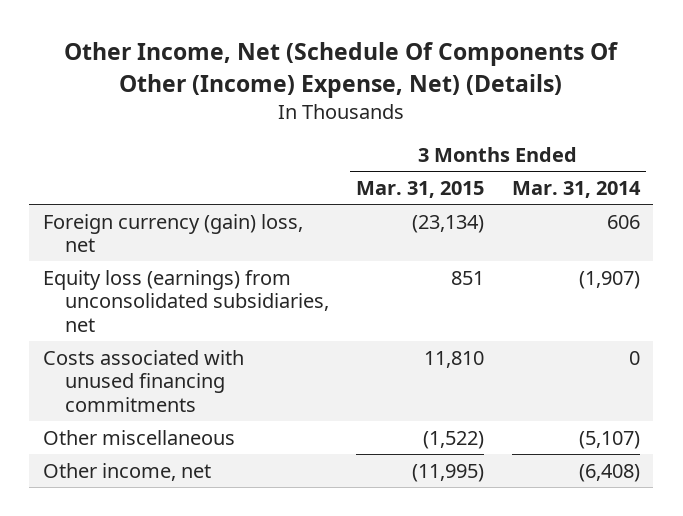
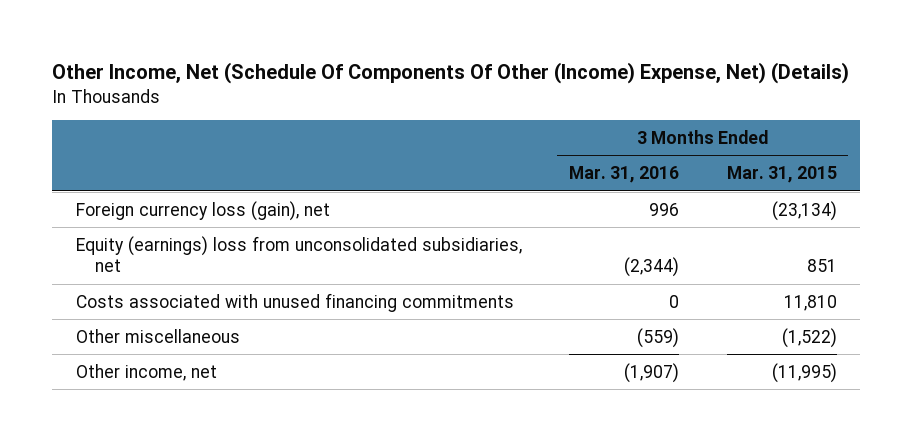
[511,180,641,198] Mar. 31, 2014 -> none
none -> [569,166,680,184] Mar. 31, 2016
[42,213,303,253] Foreign currency (gain) loss, net -> [75,200,330,221] Foreign currency loss (gain), net
[42,269,330,332] Equity loss (earnings) from unconsolidated subsidiaries, net -> [75,235,522,273] Equity (earnings) loss from unconsolidated subsidiaries, net

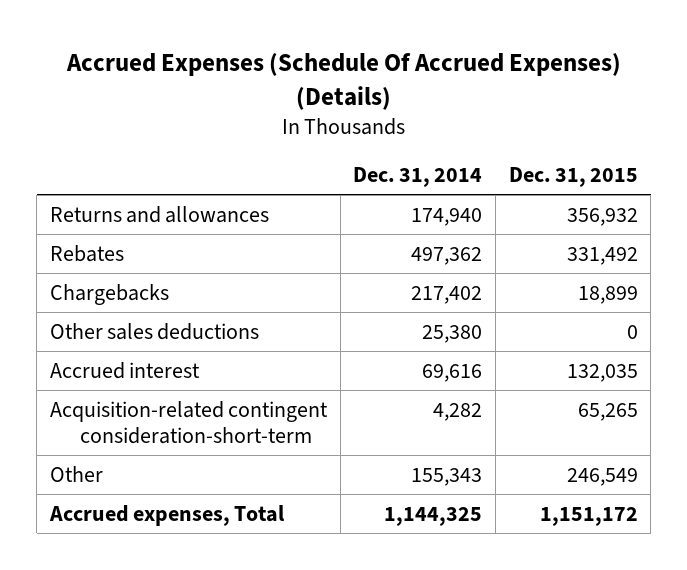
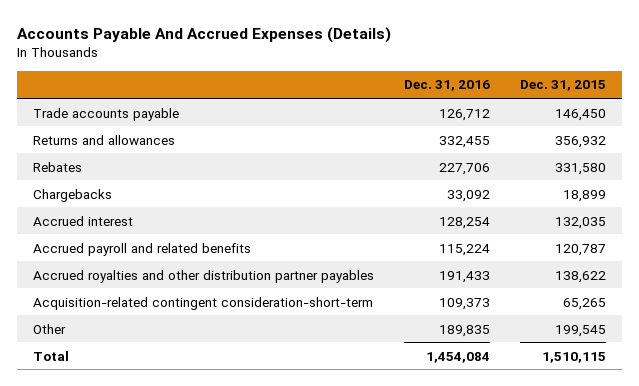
[65,52,621,110] Accrued Expenses (Schedule Of Accrued Expenses) (Details) -> [17,26,392,43] Accounts Payable And Accrued Expenses (Details)
[353,167,483,188] Dec. 31, 2014 -> none
none -> [404,80,491,92] Dec. 31, 2016
none -> [32,107,179,121] Trade accounts payable
[566,246,638,265] 331,492 -> [555,162,607,175] 331,580
[49,322,259,340] Other sales deductions -> none
none -> [32,242,251,256] Accrued payroll and related benefits
none -> [32,269,374,283] Accrued royalties and other distribution partner payables
[566,467,638,486] 246,549 -> [555,324,607,337] 199,545
[48,504,285,526] Accrued expenses, Total -> [32,350,69,361] Total
[539,506,638,526] 1,151,172 -> [542,351,607,363] 1,510,115

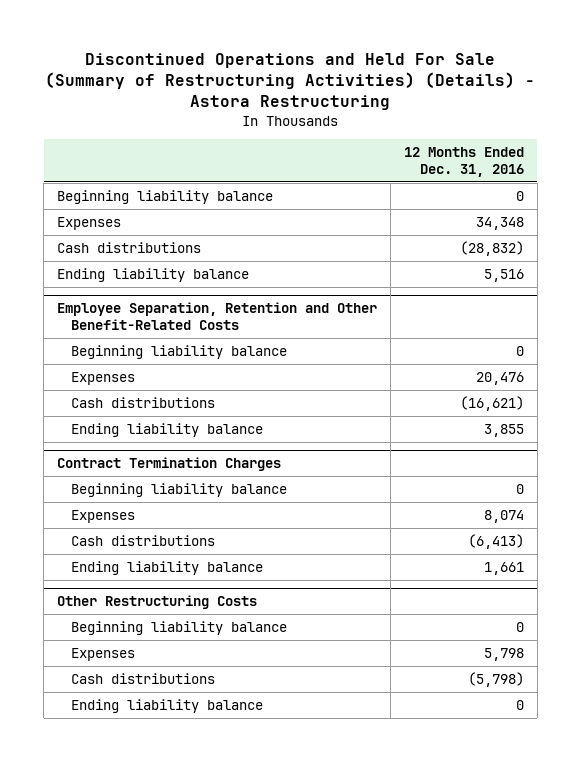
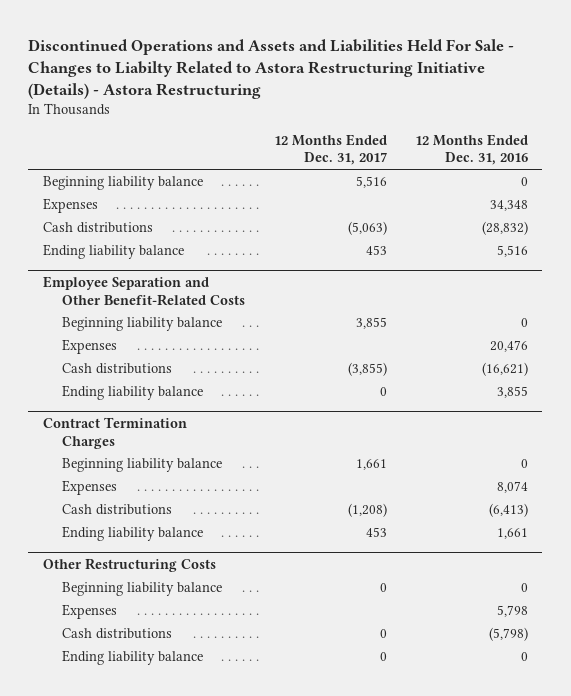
[45,52,536,111] Discontinued Operations and Held For Sale (Summary of Restructuring Activities) (Details) - Astora Restructuring -> [28,38,515,100] Discontinued Operations and Assets and Liabilities Held For Sale - Changes to Liabilty Related to Astora Restructuring Initiative (Details) - Astora Restructuring
none -> [273,133,387,166] 12 Months Ended Dec. 31, 2017
[57,302,378,330] Employee Separation, Retention and Other Benefit-Related Costs -> [42,275,246,306] Employee Separation and Other Benefit-Related Costs

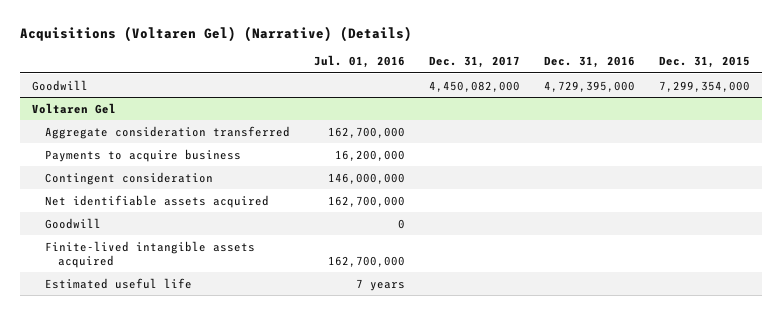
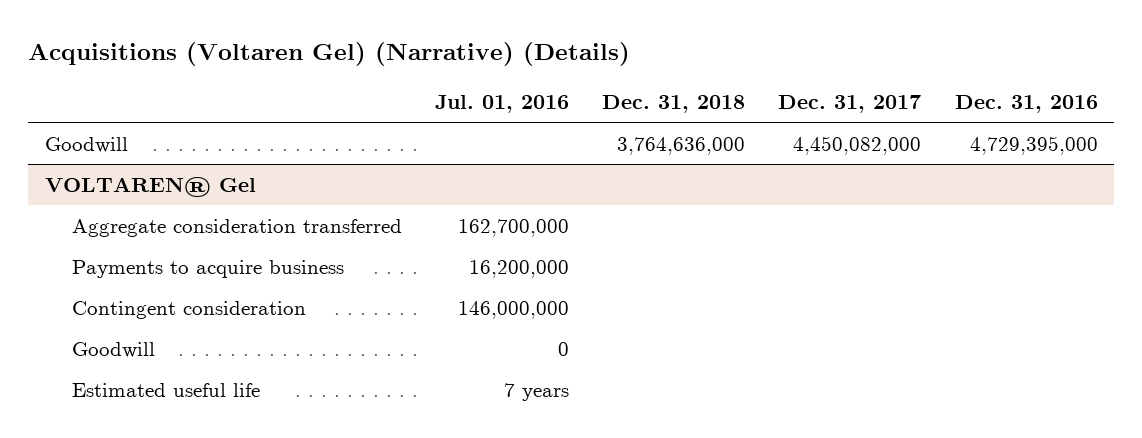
[659,56,751,69] Dec. 31, 2015 -> none
none -> [602,94,746,113] Dec. 31, 2018
[31,102,116,114] Voltaren Gel -> [44,176,256,197] VOLTAREN® Gel
[44,194,269,208] Net identifiable assets acquired -> none
[44,240,255,268] Finite-lived intangible assets acquired -> none

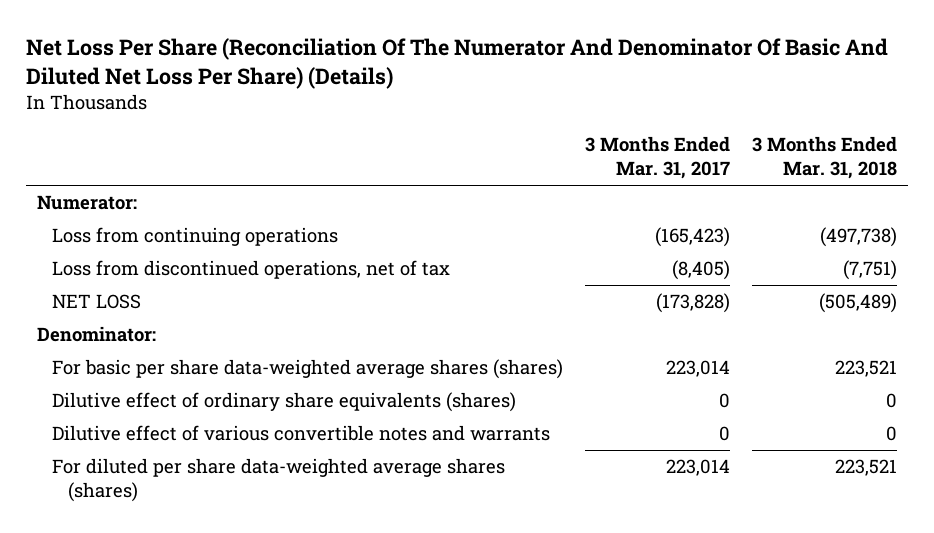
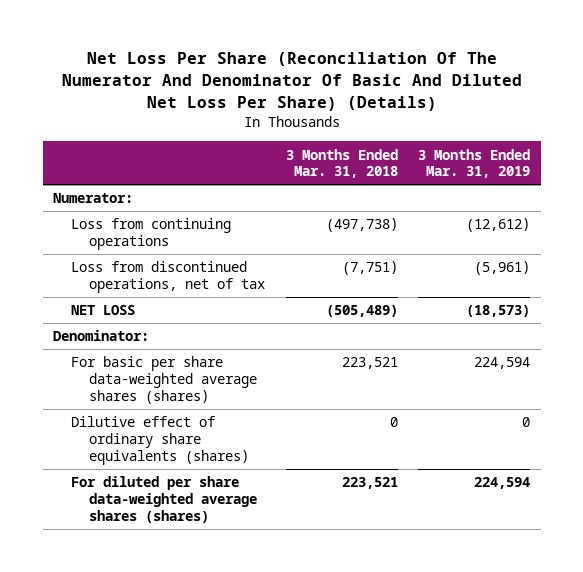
[585,136,731,180] 3 Months Ended Mar. 31, 2017 -> none
none -> [418,148,531,179] 3 Months Ended Mar. 31, 2019
[52,425,551,442] Dilutive effect of various convertible notes and warrants -> none

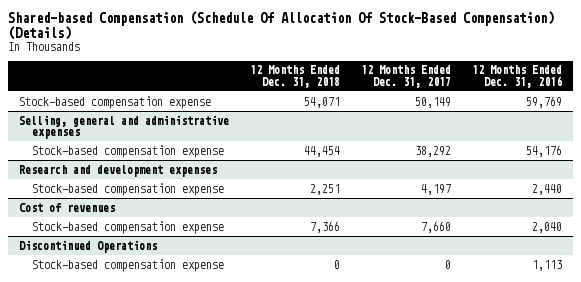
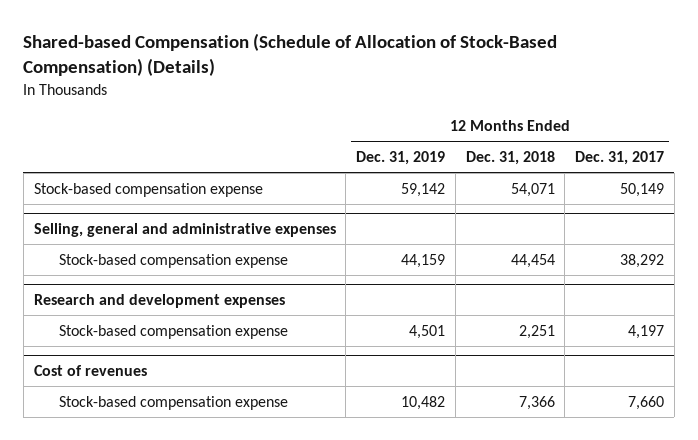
[8,11,555,41] Shared-based Compensation (Schedule Of Allocation Of Stock-Based Compensation) (Details) -> [23,33,558,77] Shared-based Compensation (Schedule of Allocation of Stock-Based Compensation) (Details)
[472,65,563,88] 12 Months Ended Dec. 31, 2016 -> none
none -> [356,150,446,165] Dec. 31, 2019
[18,239,157,253] Discontinued Operations -> none
[32,258,225,272] Stock-based compensation expense -> none

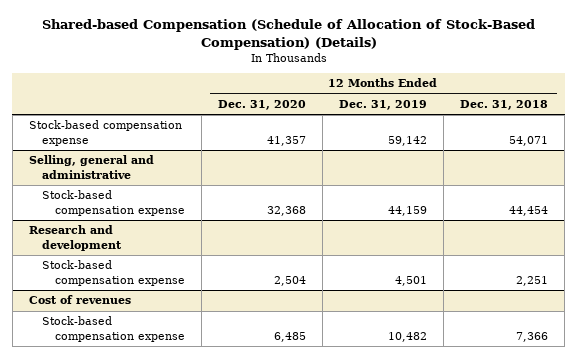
[575,150,665,165] Dec. 31, 2017 -> none
none -> [218,99,307,110] Dec. 31, 2020
[33,222,336,237] Selling, general and administrative expenses -> [28,155,154,179] Selling, general and administrative
[33,293,285,308] Research and development expenses -> [28,225,123,251] Research and development

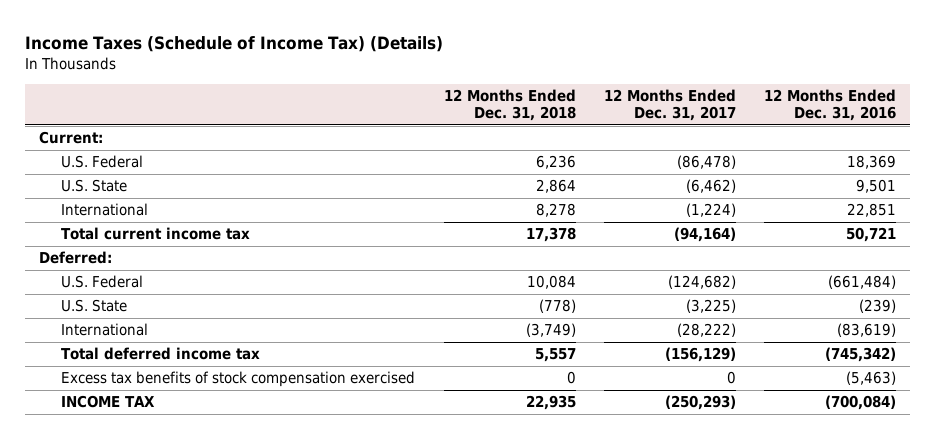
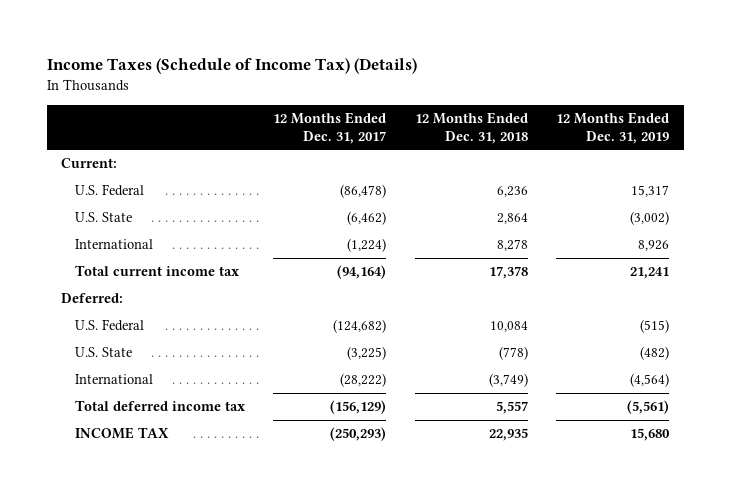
[764,89,897,122] 12 Months Ended Dec. 31, 2016 -> none
none -> [556,111,670,144] 12 Months Ended Dec. 31, 2019
[61,371,416,388] Excess tax benefits of stock compensation exercised -> none

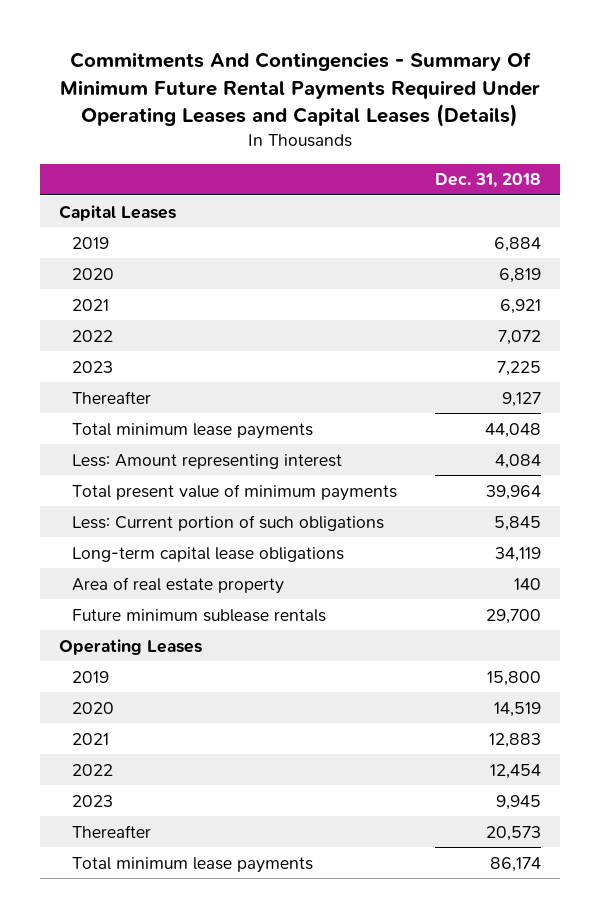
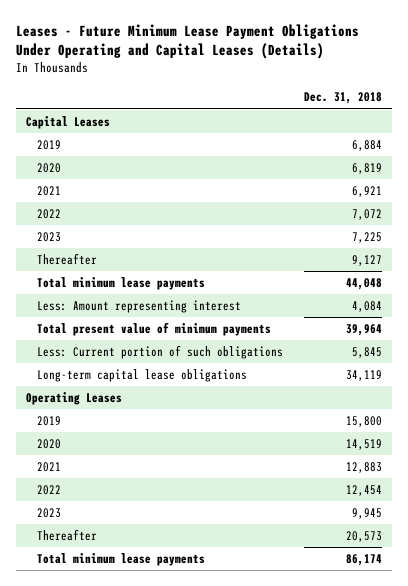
[59,52,540,128] Commitments And Contingencies - Summary Of Minimum Future Rental Payments Required Under Operating Leases and Capital Leases (Details) -> [15,23,359,60] Leases - Future Minimum Lease Payment Obligations Under Operating and Capital Leases (Details)
[72,576,285,594] Area of real estate property -> none
[72,608,327,622] Future minimum sublease rentals -> none

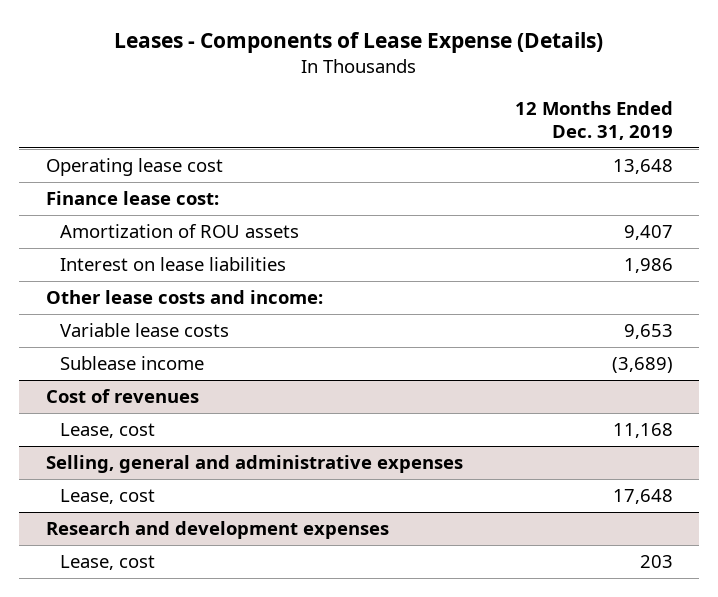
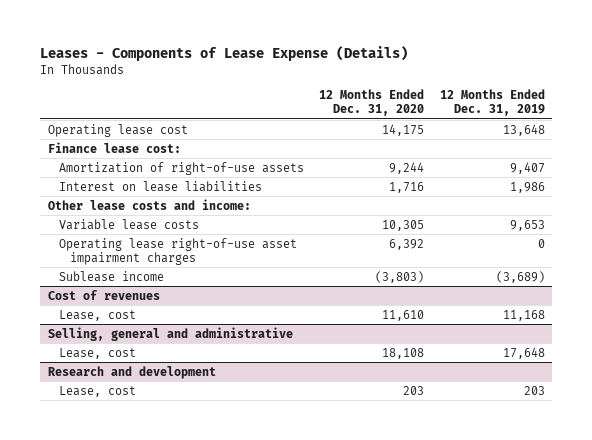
none -> [319,89,425,117] 12 Months Ended Dec. 31, 2020
[60,224,300,239] Amortization of ROU assets -> [58,161,304,175] Amortization of right-of-use assets
none -> [58,237,297,265] Operating lease right-of-use asset impairment charges
[45,455,463,474] Selling, general and administrative expenses -> [47,326,293,341] Selling, general and administrative
[45,521,389,540] Research and development expenses -> [47,365,216,379] Research and development

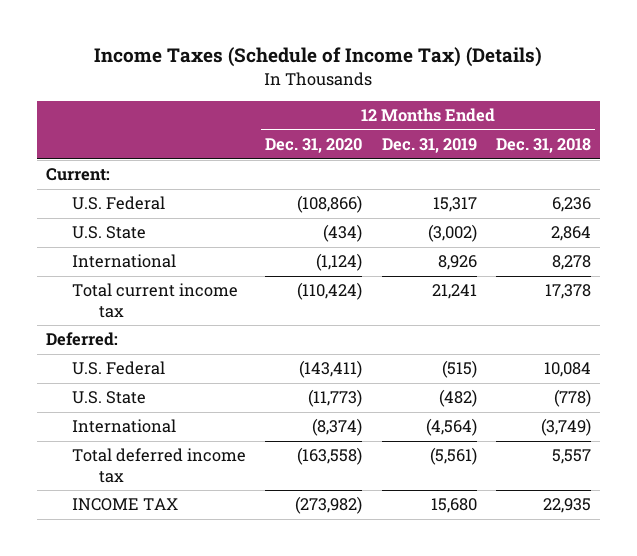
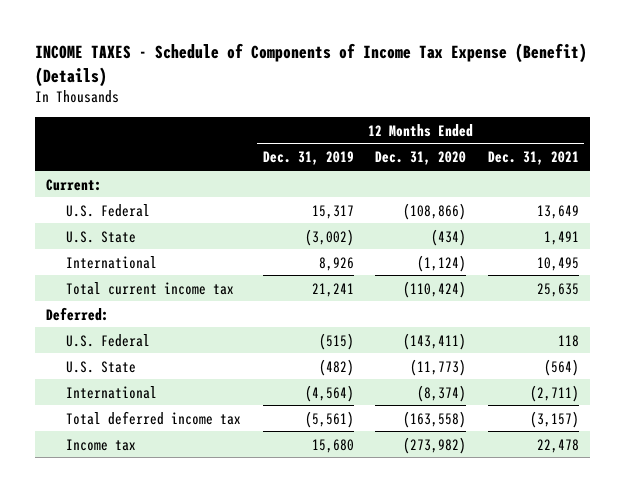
[94,47,543,68] Income Taxes (Schedule of Income Tax) (Details) -> [34,43,587,87] INCOME TAXES - Schedule of Components of Income Tax Expense (Benefit) (Details)
[495,138,591,154] Dec. 31, 2018 -> none
none -> [487,151,579,166] Dec. 31, 2021
[72,498,179,512] INCOME TAX -> [65,438,136,451] Income tax

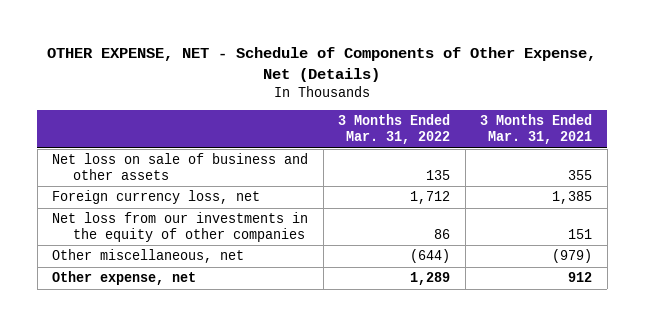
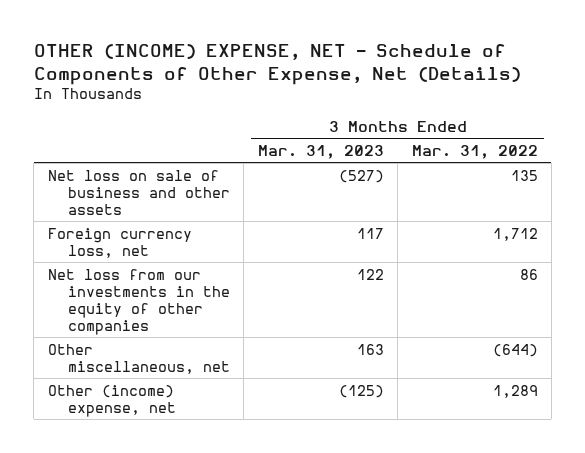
[47,47,597,82] OTHER EXPENSE, NET - Schedule of Components of Other Expense, Net (Details) -> [33,43,521,85] OTHER (INCOME) EXPENSE, NET - Schedule of Components of Other Expense, Net (Details)
[480,114,593,145] 3 Months Ended Mar. 31, 2021 -> none
none -> [257,144,384,159] Mar. 31, 2023
[52,271,197,286] Other expense, net -> [47,384,176,417] Other (income) expense, net

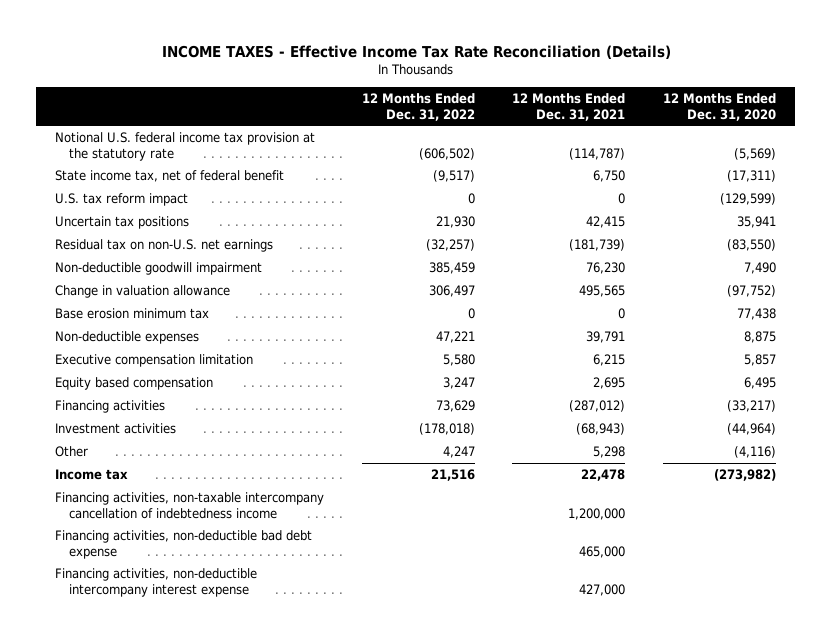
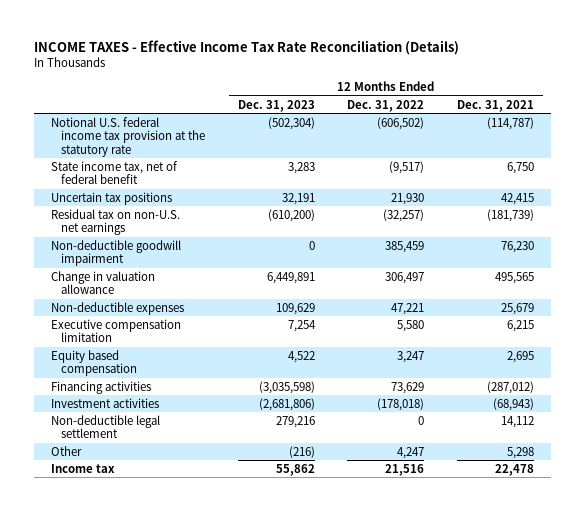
[662,93,776,121] 12 Months Ended Dec. 31, 2020 -> none
none -> [237,99,315,112] Dec. 31, 2023
[55,192,189,206] U.S. tax reform impact -> none
[55,307,210,319] Base erosion minimum tax -> none
[586,330,626,343] 39,791 -> [501,302,535,315] 25,679
none -> [50,414,160,439] Non-deductible legal settlement
[55,491,325,519] Financing activities, non-taxable intercompany cancellation of indebtedness income -> none
[55,529,313,559] Financing activities, non-deductible bad debt expense -> none
[55,567,258,597] Financing activities, non-deductible intercompany interest expense -> none

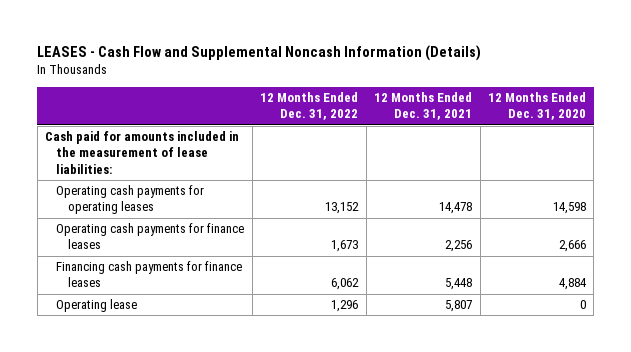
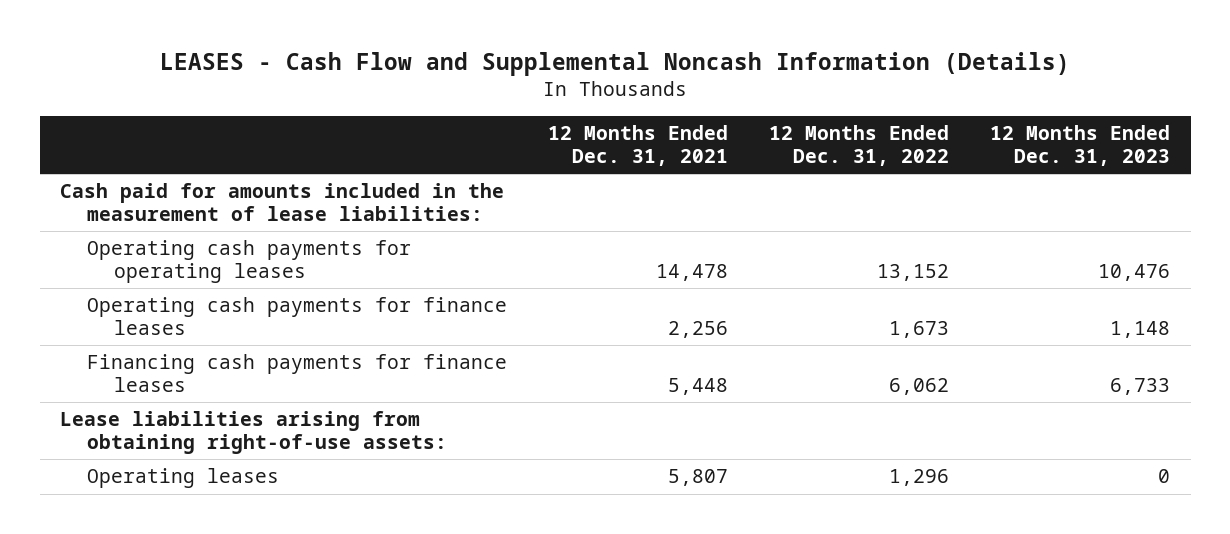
[487,92,586,121] 12 Months Ended Dec. 31, 2020 -> none
none -> [990,125,1171,166] 12 Months Ended Dec. 31, 2023
none -> [60,411,447,454] Lease liabilities arising from obtaining right-of-use assets:
[56,299,138,313] Operating lease -> [86,468,279,489] Operating leases

